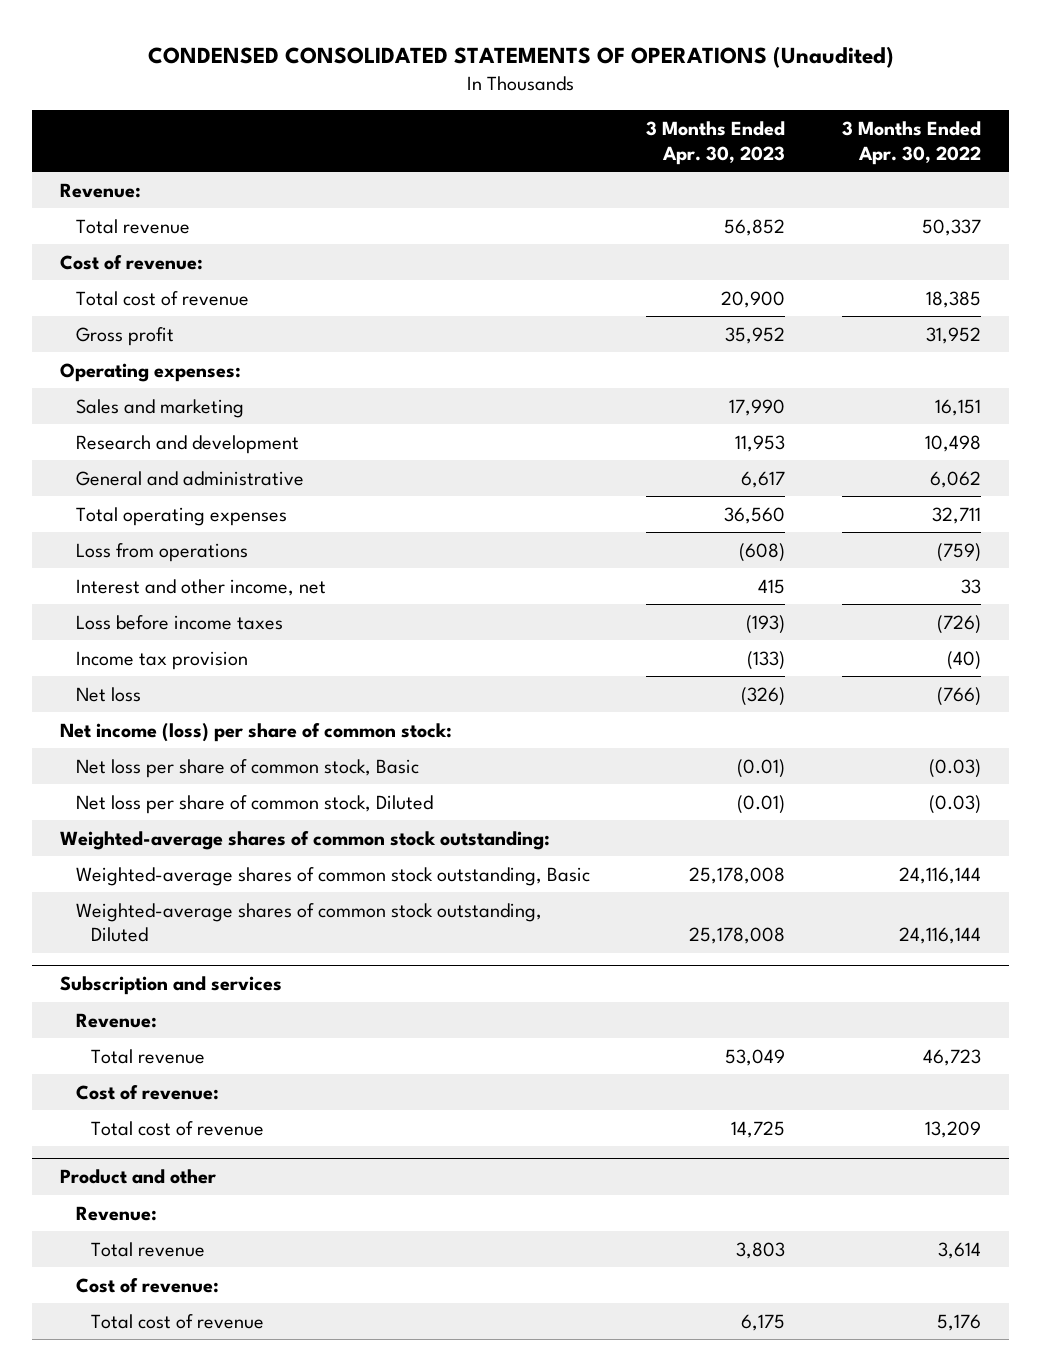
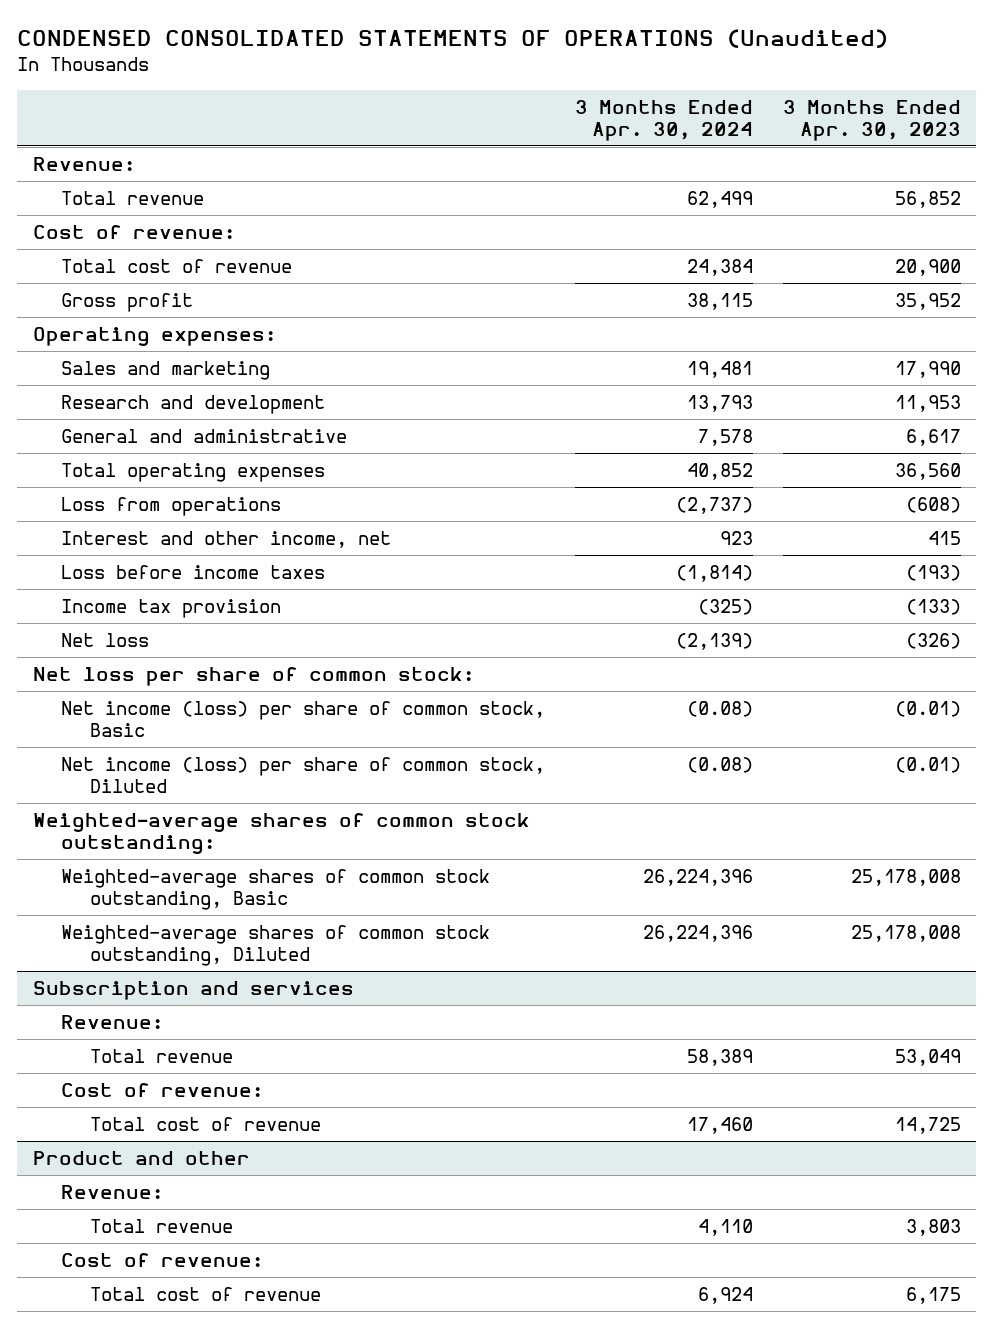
[841,121,981,165] 3 Months Ended Apr. 30, 2022 -> none
none -> [575,99,754,141] 3 Months Ended Apr. 30, 2024
[60,722,453,742] Net income (loss) per share of common stock: -> [32,666,474,686] Net loss per share of common stock:
[75,758,419,778] Net loss per share of common stock, Basic -> [61,700,546,738] Net income (loss) per share of common stock, Basic
[75,794,433,814] Net loss per share of common stock, Diluted -> [61,756,546,794] Net income (loss) per share of common stock, Diluted

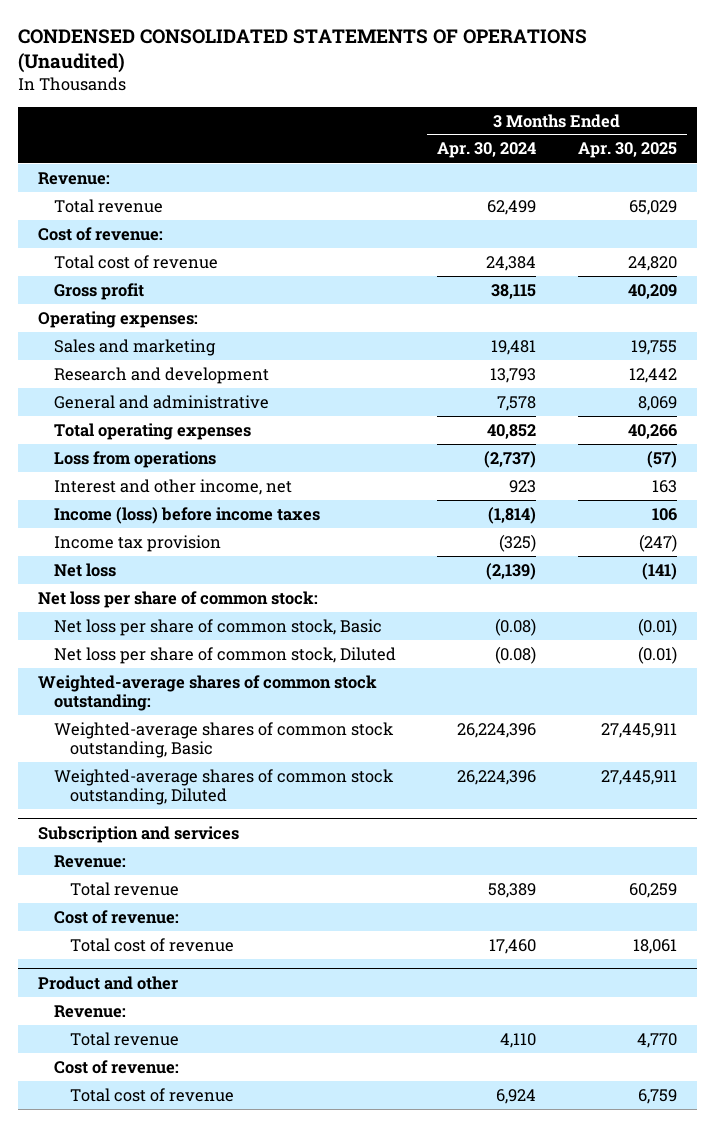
[783,99,962,141] 3 Months Ended Apr. 30, 2023 -> none
none -> [577,142,677,159] Apr. 30, 2025
[61,564,326,579] Loss before income taxes -> [54,506,321,524] Income (loss) before income taxes
[61,700,546,738] Net income (loss) per share of common stock, Basic -> [54,618,383,636] Net loss per share of common stock, Basic
[61,756,546,794] Net income (loss) per share of common stock, Diluted -> [54,646,397,664] Net loss per share of common stock, Diluted

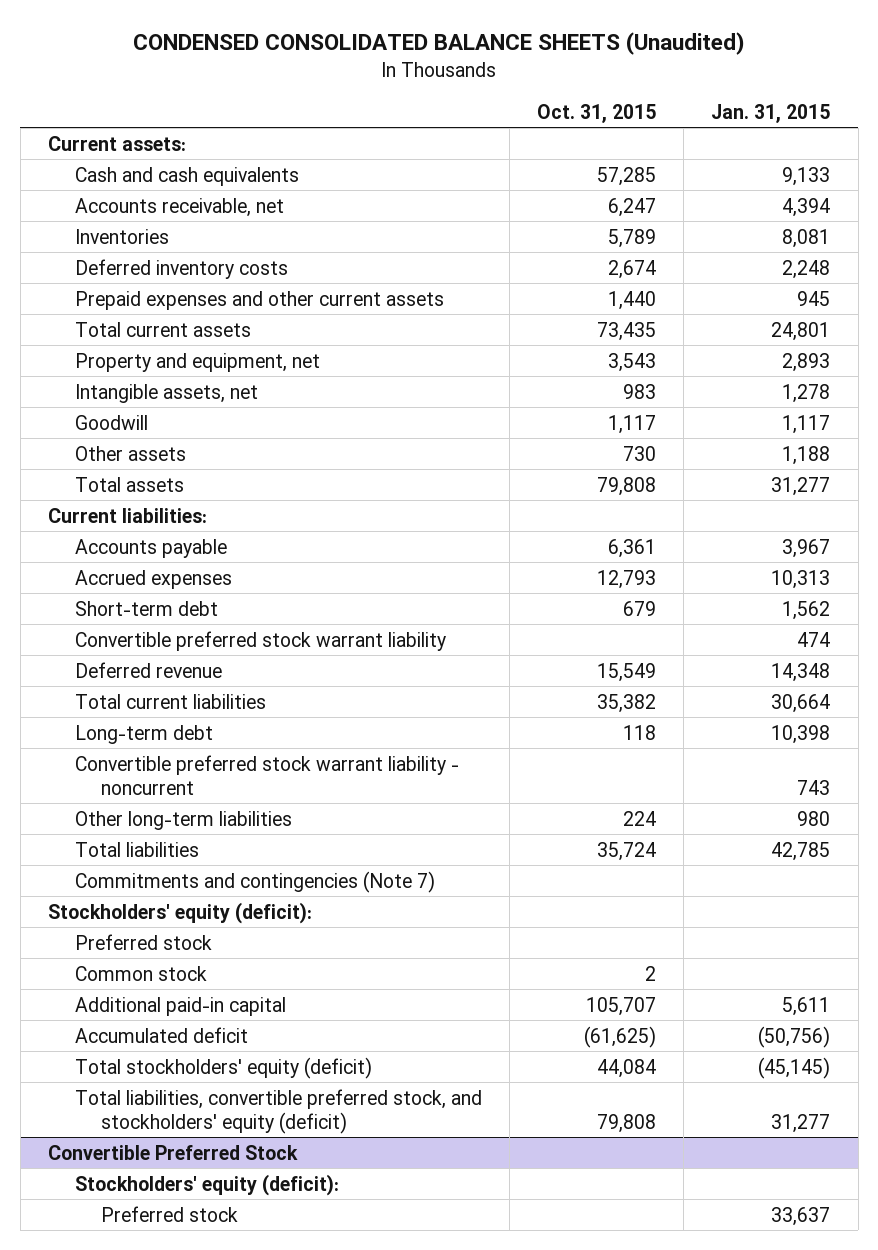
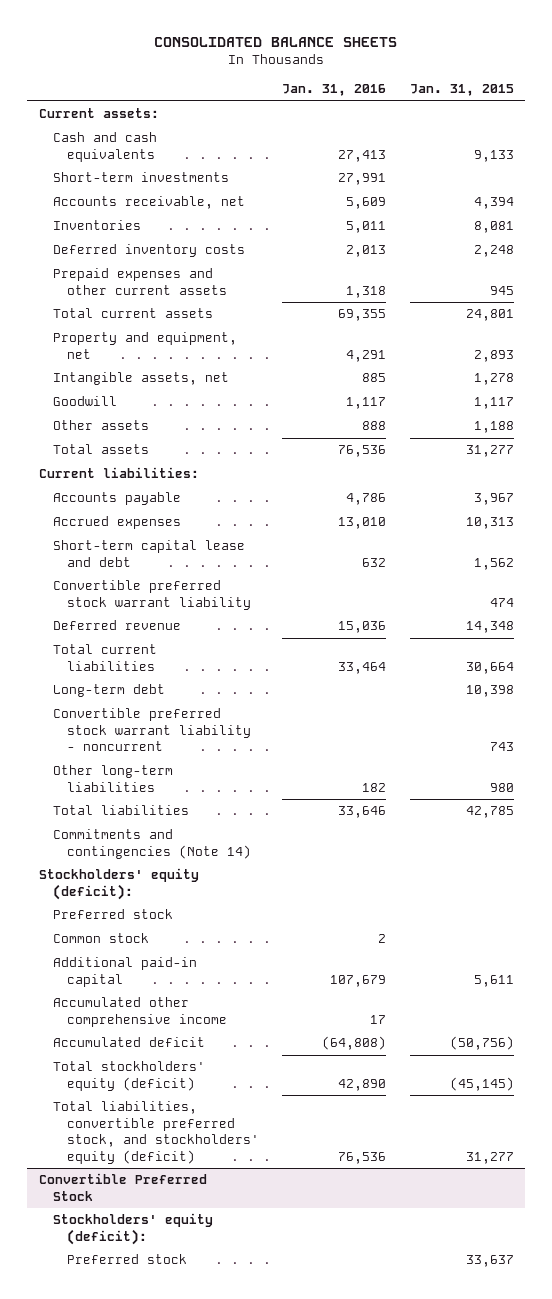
[133,32,746,56] CONDENSED CONSOLIDATED BALANCE SHEETS (Unaudited) -> [154,36,398,47] CONSOLIDATED BALANCE SHEETS
[537,103,657,123] Oct. 31, 2015 -> none
none -> [282,84,387,97] Jan. 31, 2016
none -> [52,172,229,183] Short-term investments
[74,600,218,616] Short-term debt -> [52,540,245,567] Short-term capital lease and debt
[74,870,435,893] Commitments and contingencies (Note 7) -> [52,829,251,859] Commitments and contingencies (Note 14)
none -> [52,997,227,1027] Accumulated other comprehensive income

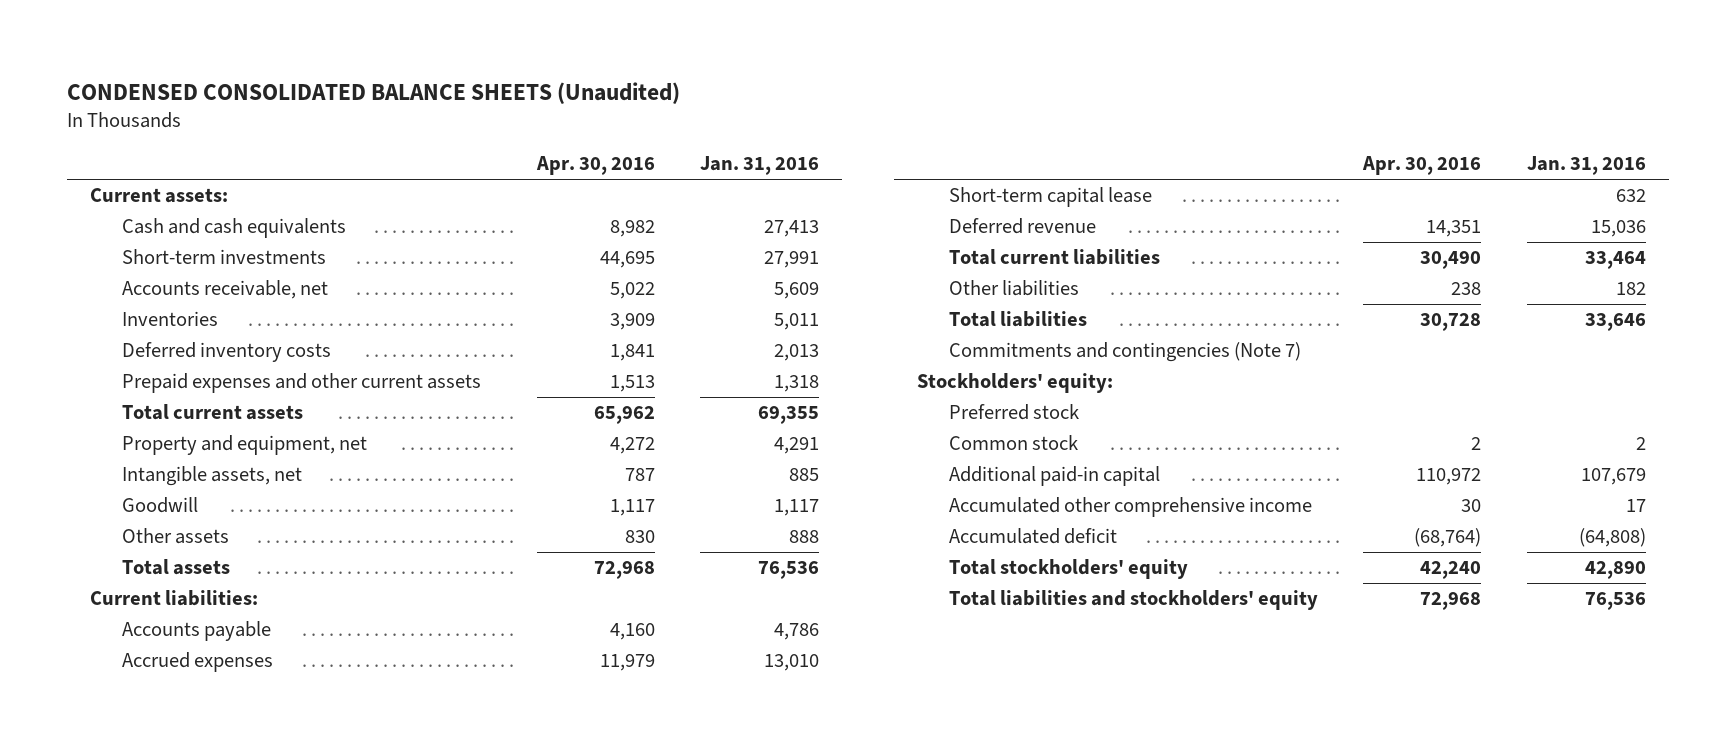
[154,36,398,47] CONSOLIDATED BALANCE SHEETS -> [67,81,681,104] CONDENSED CONSOLIDATED BALANCE SHEETS (Unaudited)
[409,84,514,97] Jan. 31, 2015 -> none
none -> [535,156,655,176] Apr. 30, 2016
[52,580,251,610] Convertible preferred stock warrant liability -> none
[52,540,245,567] Short-term capital lease and debt -> [948,187,1152,208] Short-term capital lease
[52,684,165,698] Long-term debt -> none
[52,708,251,752] Convertible preferred stock warrant liability - noncurrent -> none
[52,765,173,792] Other long-term liabilities -> [948,280,1079,297] Other liabilities
[52,829,251,859] Commitments and contingencies (Note 14) -> [948,342,1301,363] Commitments and contingencies (Note 7)
[38,868,199,900] Stockholders' equity (deficit): -> [916,373,1113,394] Stockholders' equity:
[38,1173,207,1201] Convertible Preferred Stock -> none
[52,1213,213,1245] Stockholders' equity (deficit): -> none
[66,1254,187,1265] Preferred stock -> none
[52,1061,205,1091] Total stockholders' equity (deficit) -> [948,559,1188,580] Total stockholders' equity
[52,1101,259,1164] Total liabilities, convertible preferred stock, and stockholders' equity (deficit) -> [948,590,1318,611] Total liabilities and stockholders' equity

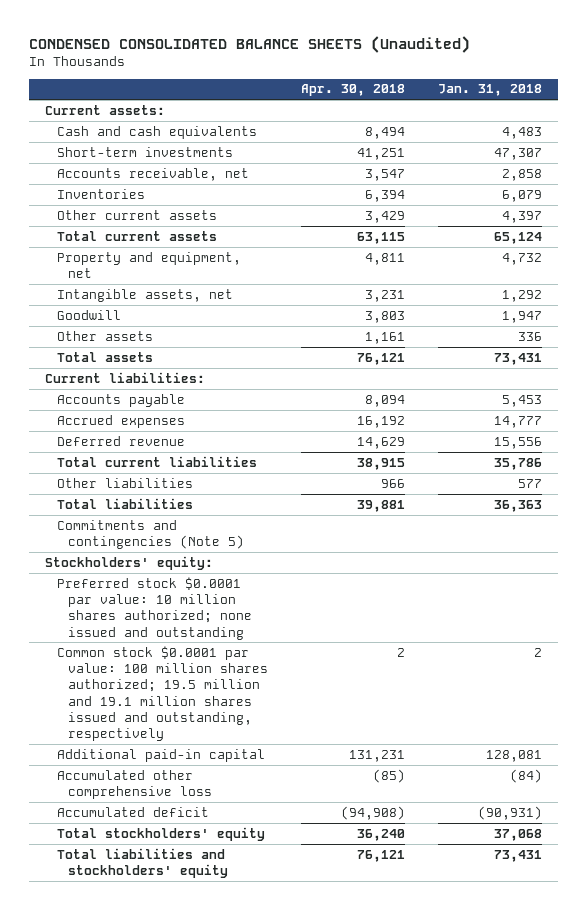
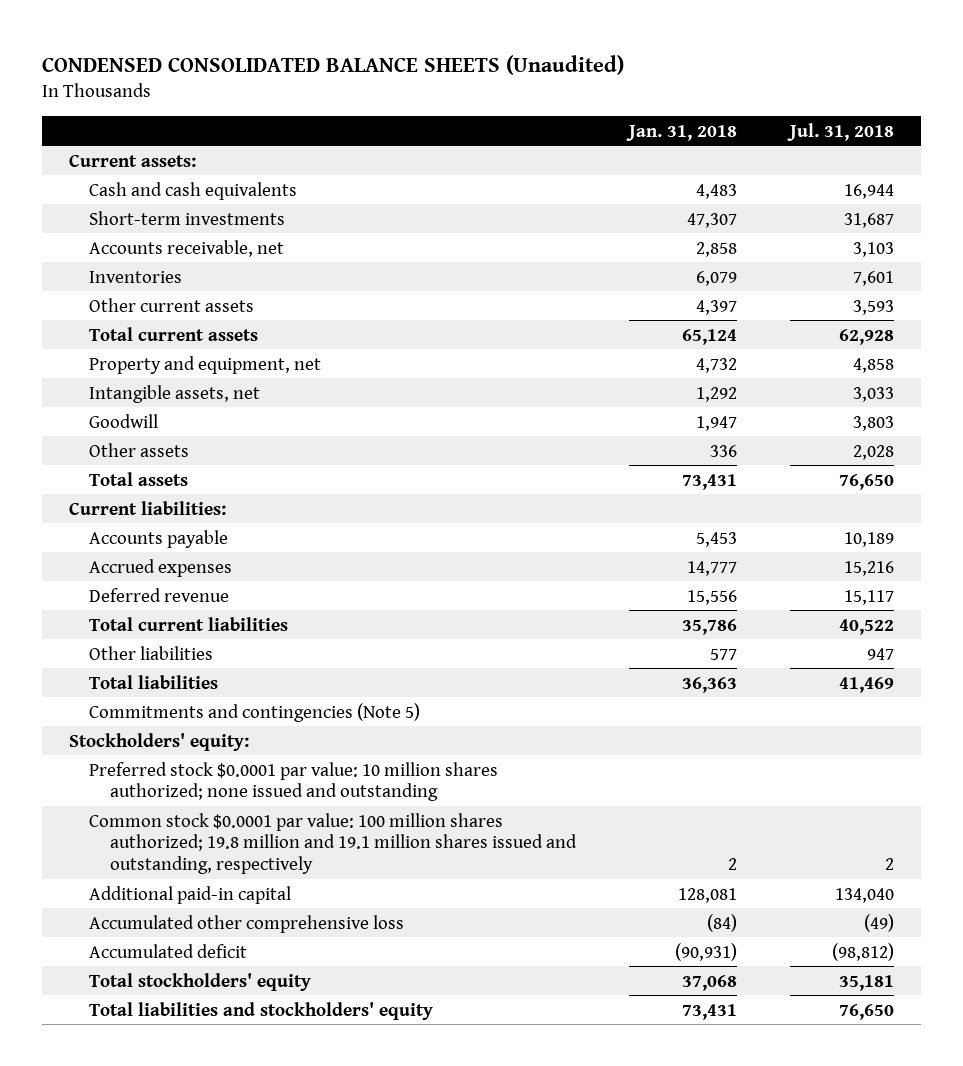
[300,84,405,97] Apr. 30, 2018 -> none
none -> [787,122,895,141] Jul. 31, 2018
[56,645,268,742] Common stock $0.0001 par value: 100 million shares authorized; 19.5 million and 19.1 million shares issued and outstanding, respectively -> [89,812,577,875] Common stock $0.0001 par value: 100 million shares authorized; 19.8 million and 19.1 million shares issued and outstanding, respectively

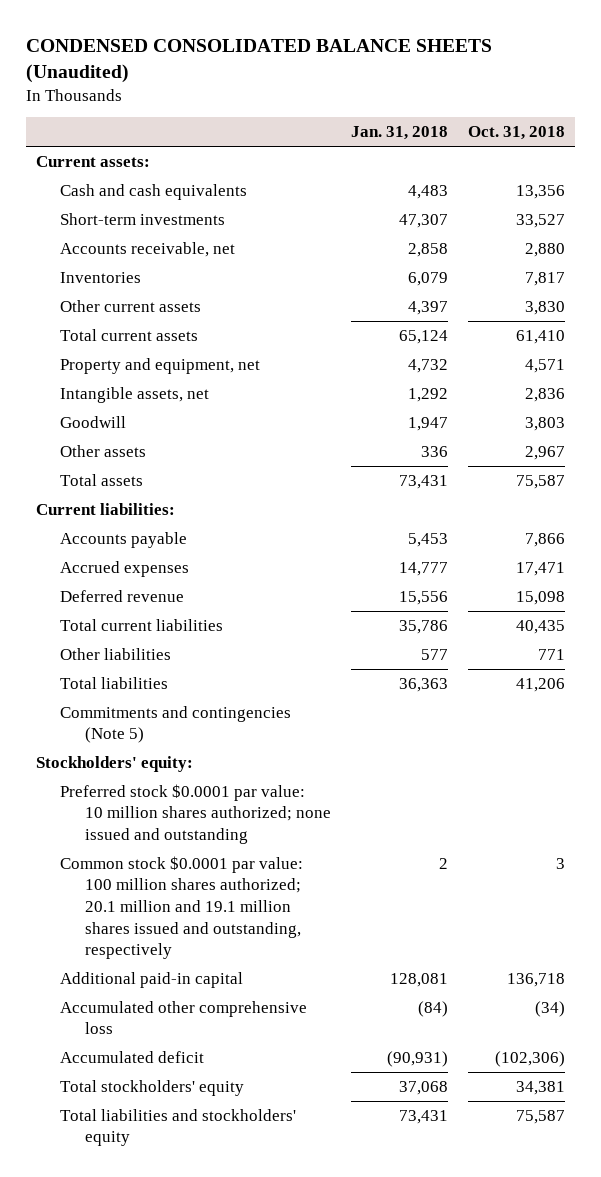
[787,122,895,141] Jul. 31, 2018 -> none
none -> [468,126,566,141] Oct. 31, 2018
[89,812,577,875] Common stock $0.0001 par value: 100 million shares authorized; 19.8 million and 19.1 million shares issued and outstanding, respectively -> [60,855,304,960] Common stock $0.0001 par value: 100 million shares authorized; 20.1 million and 19.1 million shares issued and outstanding, respectively

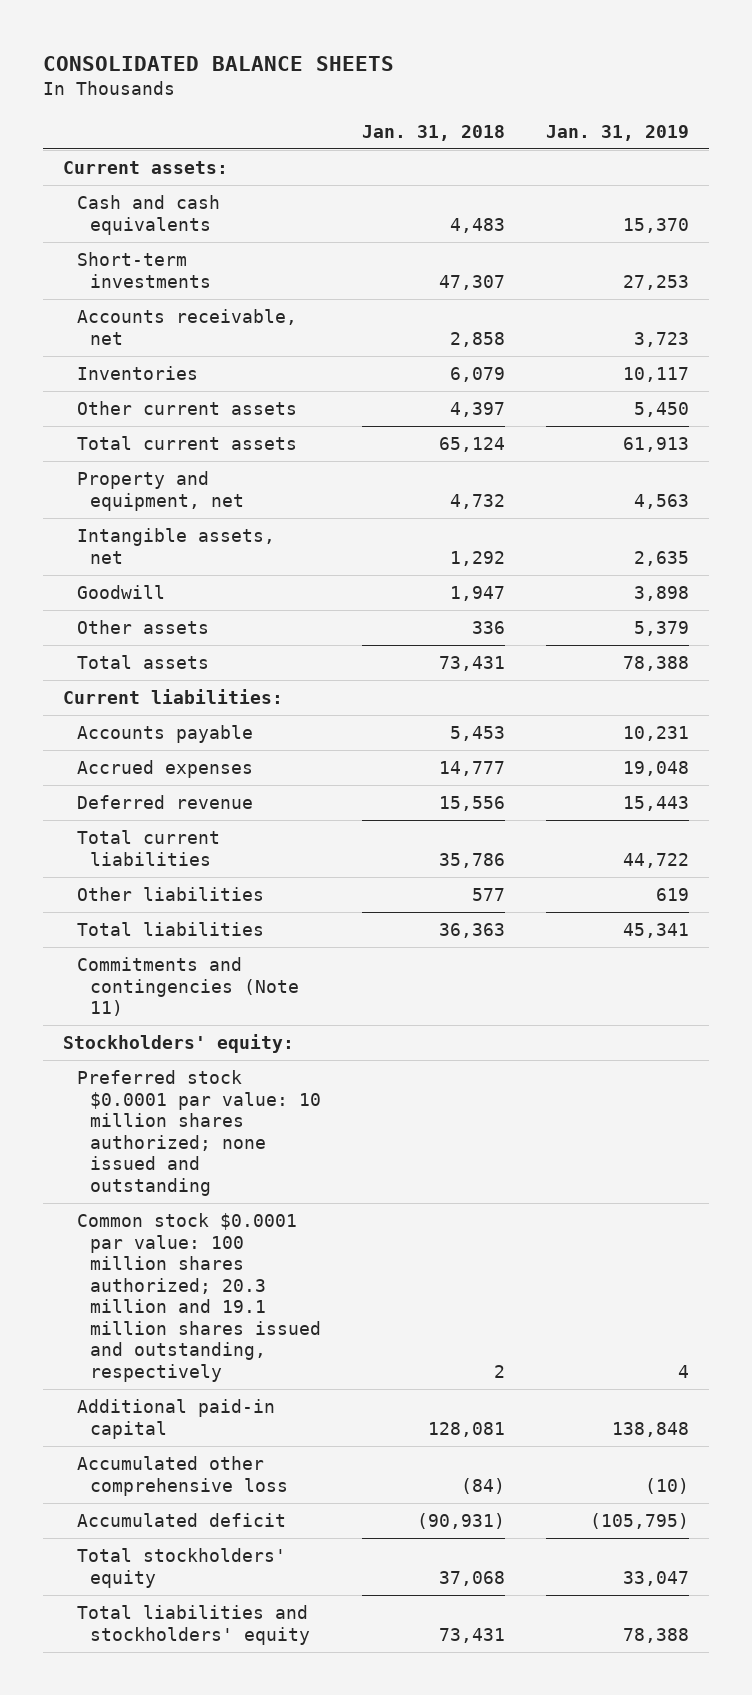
[25,38,492,83] CONDENSED CONSOLIDATED BALANCE SHEETS (Unaudited) -> [42,55,394,71] CONSOLIDATED BALANCE SHEETS
[468,126,566,141] Oct. 31, 2018 -> none
none -> [545,124,689,141] Jan. 31, 2019
[60,705,292,744] Commitments and contingencies (Note 5) -> [76,957,300,1017] Commitments and contingencies (Note 11)
[60,855,304,960] Common stock $0.0001 par value: 100 million shares authorized; 20.1 million and 19.1 million shares issued and outstanding, respectively -> [76,1213,322,1382] Common stock $0.0001 par value: 100 million shares authorized; 20.3 million and 19.1 million shares issued and outstanding, respectively

